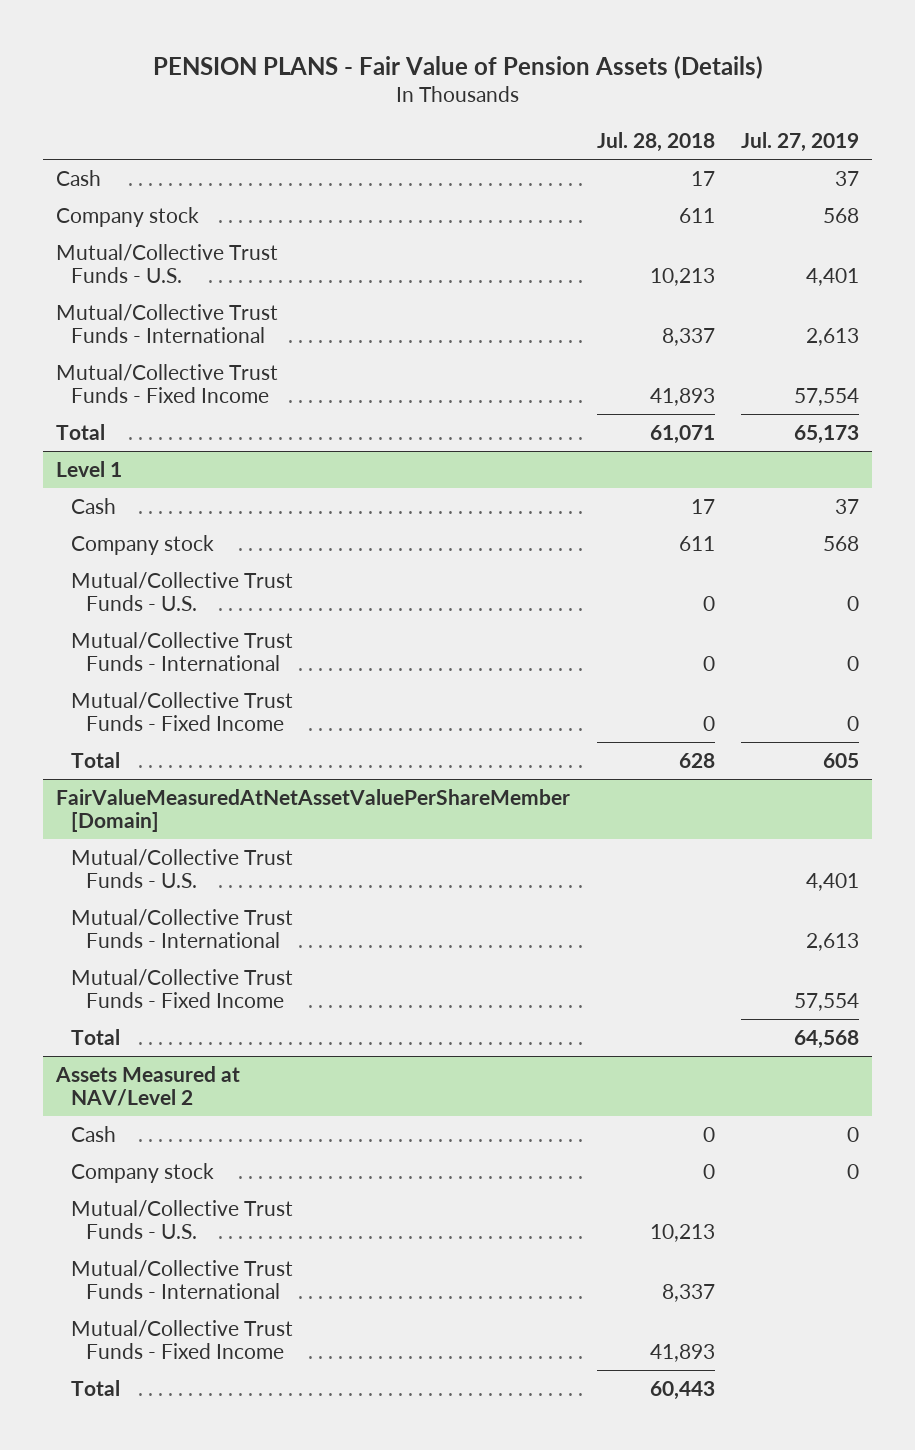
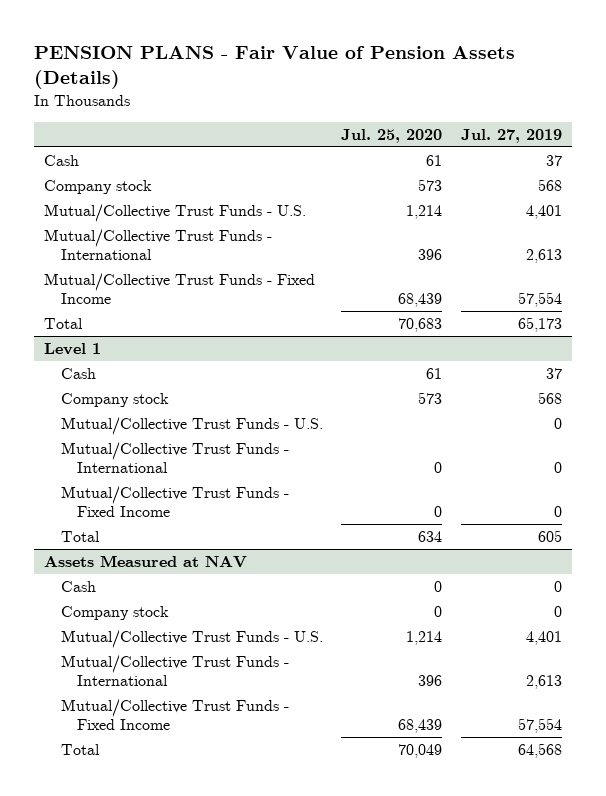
[596,132,715,153] Jul. 28, 2018 -> none
none -> [341,129,443,144] Jul. 25, 2020
[56,788,571,833] FairValueMeasuredAtNetAssetValuePerShareMember [Domain] -> none
none -> [43,554,247,568] Assets Measured at NAV
none -> [60,580,96,592] Cash
none -> [60,605,169,620] Company stock
[55,1065,241,1107] Assets Measured at NAV/Level 2 -> none
[71,1125,117,1142] Cash -> none
[71,1162,215,1183] Company stock -> none
[71,1199,294,1240] Mutual/Collective Trust Funds - U.S. -> none
[71,1259,294,1300] Mutual/Collective Trust Funds - International -> none
[71,1319,294,1360] Mutual/Collective Trust Funds - Fixed Income -> none
[71,1379,121,1396] Total -> none

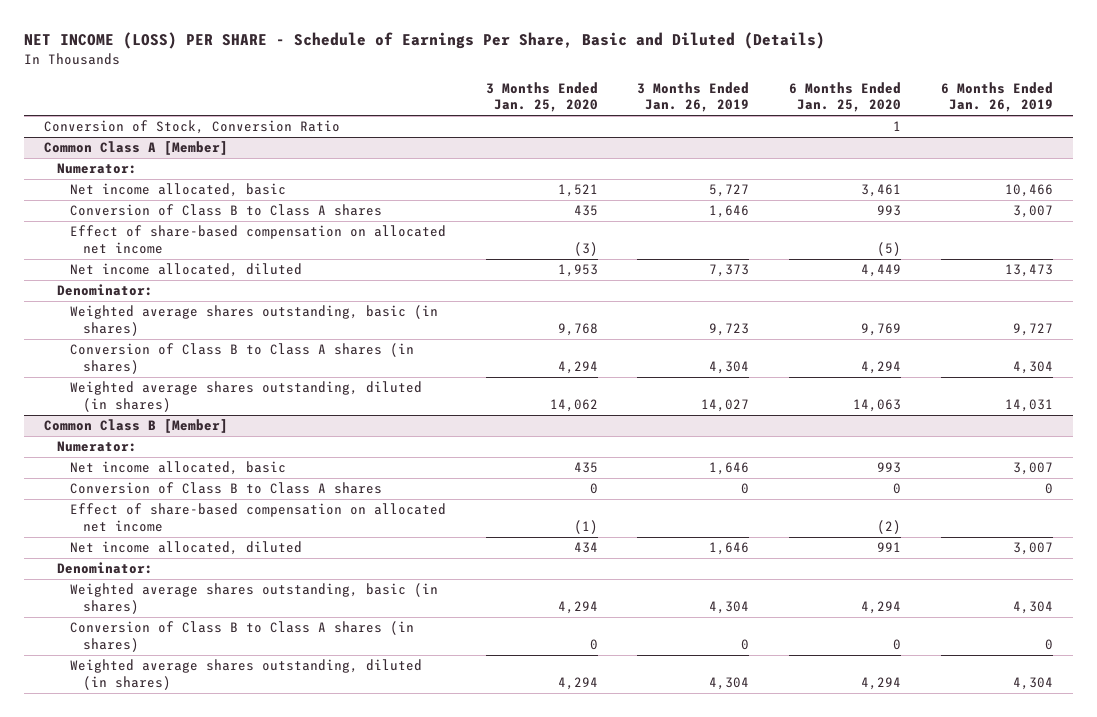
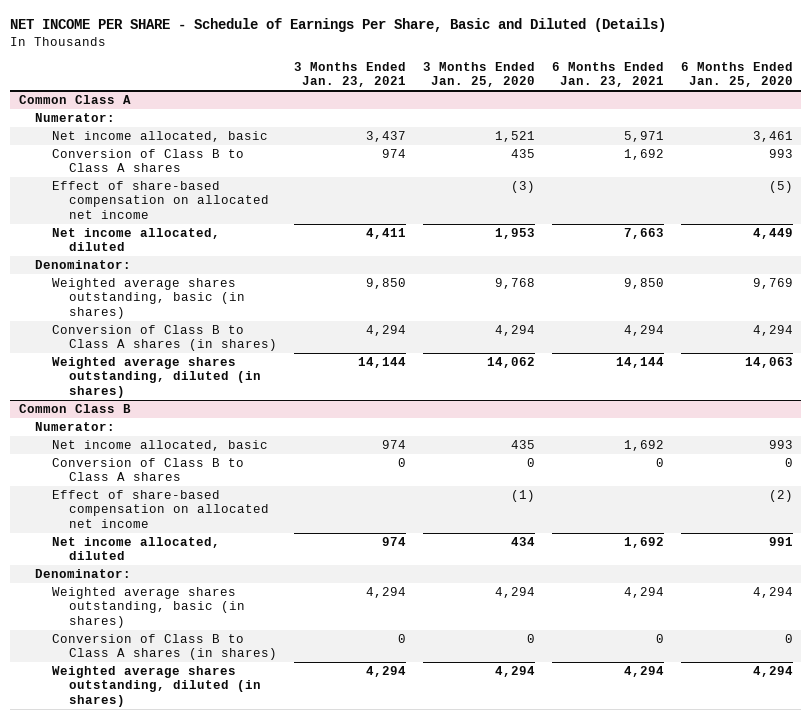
[24,32,826,50] NET INCOME (LOSS) PER SHARE - Schedule of Earnings Per Share, Basic and Diluted (Details) -> [10,18,667,33] NET INCOME PER SHARE - Schedule of Earnings Per Share, Basic and Diluted (Details)
[637,81,750,113] 3 Months Ended Jan. 26, 2019 -> none
[940,81,1053,113] 6 Months Ended Jan. 26, 2019 -> none
none -> [293,62,406,88] 3 Months Ended Jan. 23, 2021
none -> [551,62,664,88] 6 Months Ended Jan. 23, 2021
[43,120,340,135] Conversion of Stock, Conversion Ratio -> none
[43,141,228,156] Common Class A [Member] -> [18,95,131,105] Common Class A
[43,419,228,434] Common Class B [Member] -> [18,404,131,414] Common Class B

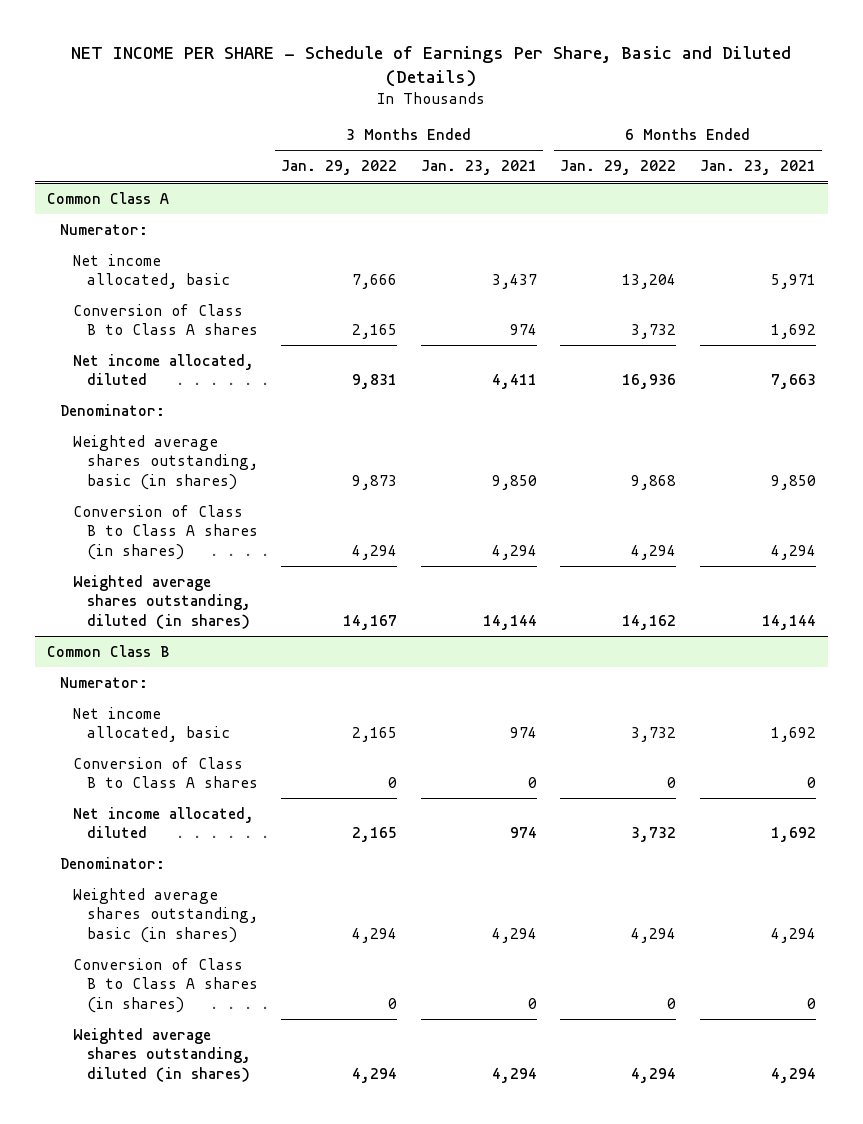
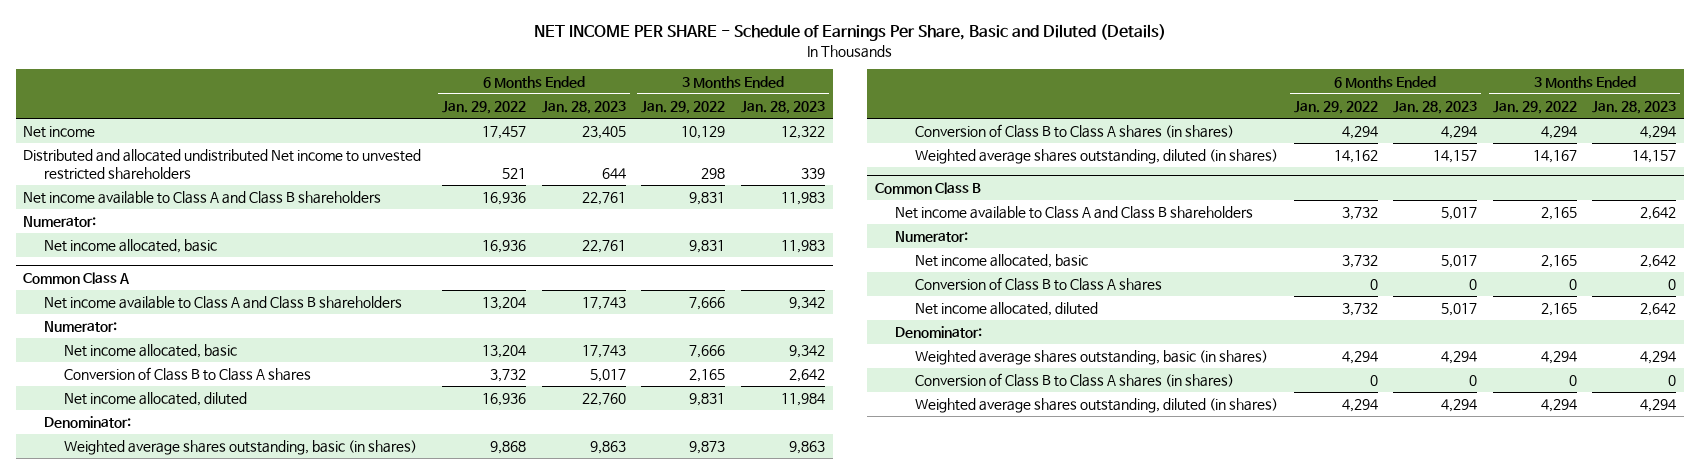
[420,160,537,176] Jan. 23, 2021 -> none
[699,160,816,176] Jan. 23, 2021 -> none
none -> [541,101,626,115] Jan. 28, 2023
none -> [740,101,825,115] Jan. 28, 2023
none -> [23,126,96,139] Net income
none -> [23,149,422,181] Distributed and allocated undistributed Net income to unvested restricted shareholders
none -> [23,191,382,205] Net income available to Class A and Class B shareholders
none -> [23,216,97,228] Numerator:
none -> [43,239,217,254] Net income allocated, basic
none -> [43,296,402,310] Net income available to Class A and Class B shareholders
none -> [895,206,1254,220] Net income available to Class A and Class B shareholders

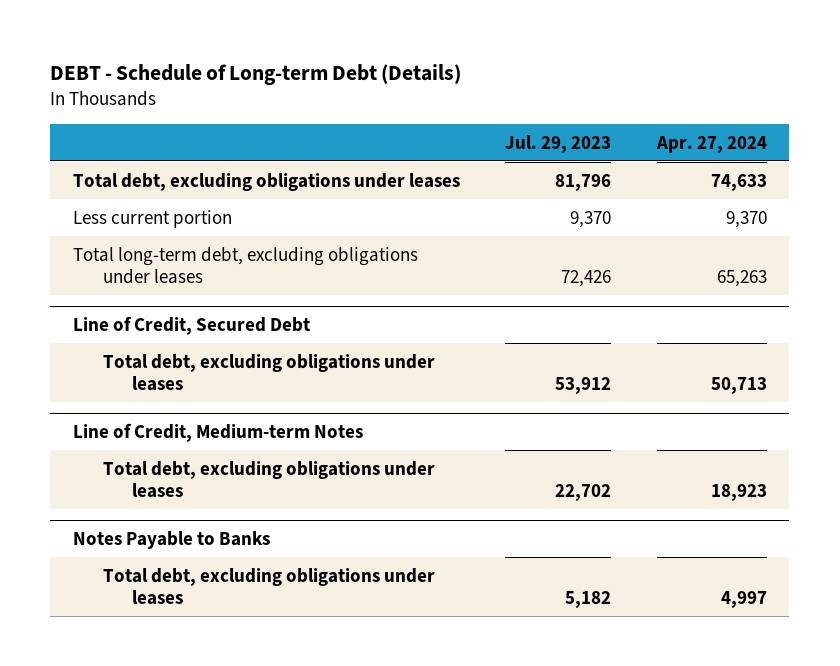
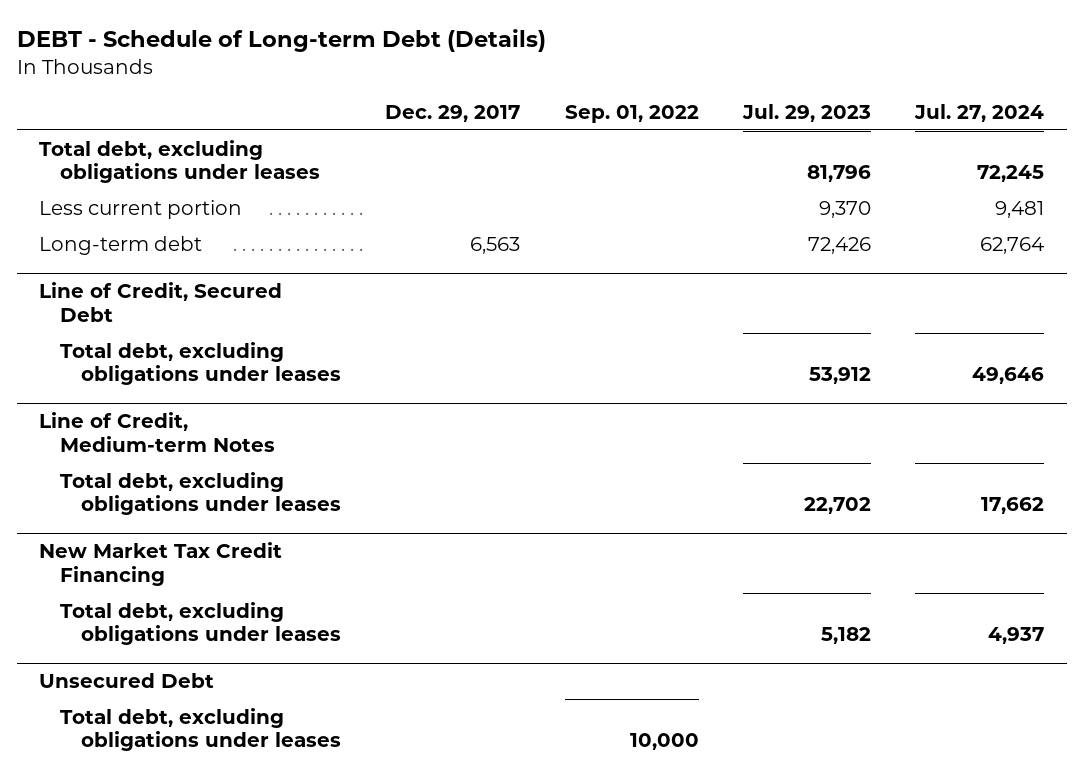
[655,135,767,153] Apr. 27, 2024 -> none
none -> [385,104,521,122] Dec. 29, 2017
none -> [564,104,699,123] Sep. 01, 2022
none -> [914,103,1045,122] Jul. 27, 2024
[73,246,419,285] Total long-term debt, excluding obligations under leases -> [38,235,202,255] Long-term debt
[73,530,271,549] Notes Payable to Banks -> [38,542,282,586] New Market Tax Credit Financing
none -> [38,673,214,689] Unsecured Debt
none -> [59,707,341,751] Total debt, excluding obligations under leases

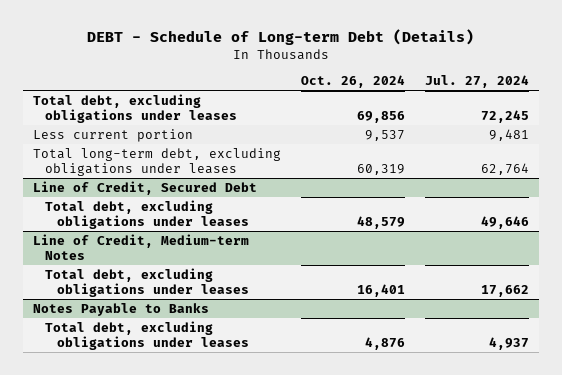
[385,104,521,122] Dec. 29, 2017 -> none
[564,104,699,123] Sep. 01, 2022 -> none
[741,103,871,122] Jul. 29, 2023 -> none
none -> [300,75,405,89] Oct. 26, 2024
[38,235,202,255] Long-term debt -> [32,147,281,177] Total long-term debt, excluding obligations under leases
[38,542,282,586] New Market Tax Credit Financing -> [32,302,209,316] Notes Payable to Banks
[38,673,214,689] Unsecured Debt -> none
[59,707,341,751] Total debt, excluding obligations under leases -> none

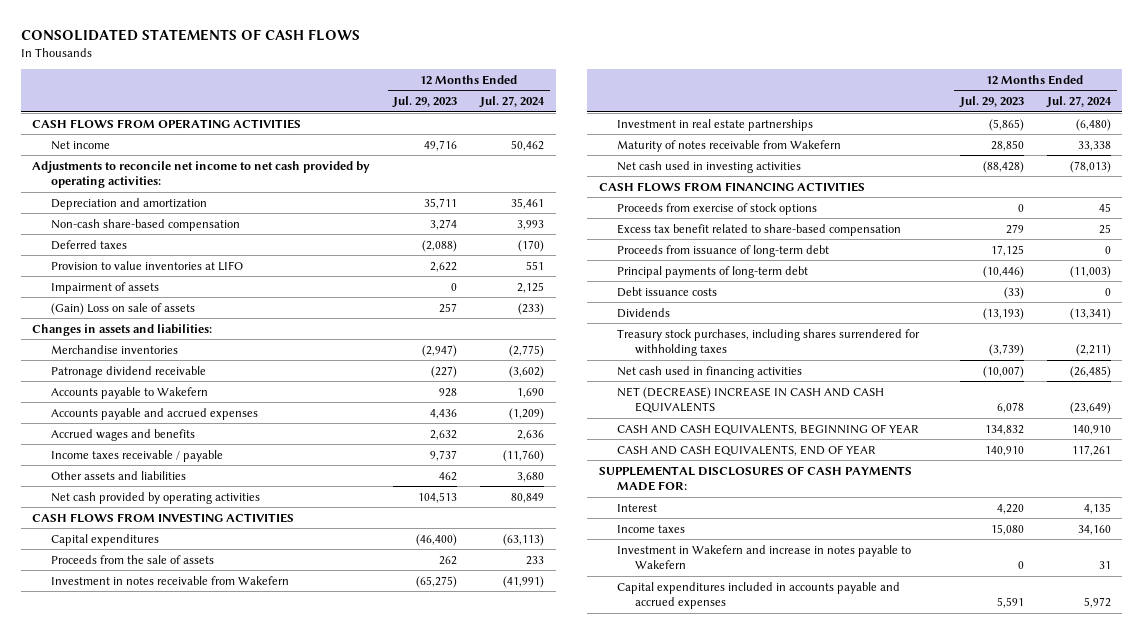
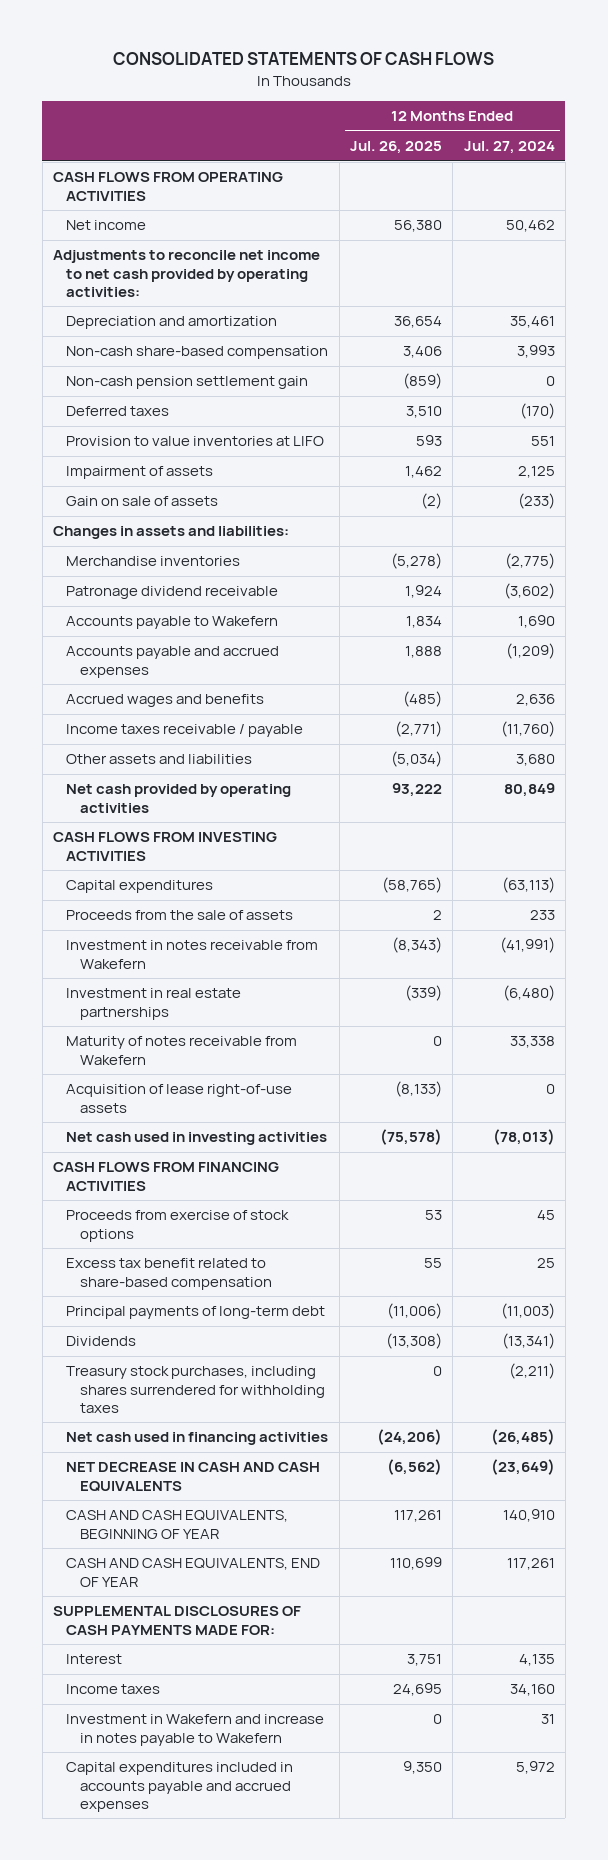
[392,96,458,109] Jul. 29, 2023 -> none
none -> [349,141,442,155] Jul. 26, 2025
none -> [66,376,309,390] Non-cash pension settlement gain
[50,302,195,315] (Gain) Loss on sale of assets -> [66,496,219,507] Gain on sale of assets
none -> [66,1084,293,1113] Acquisition of lease right-of-use assets
[616,244,829,257] Proceeds from issuance of long-term debt -> none
[616,286,717,297] Debt issuance costs -> none
[616,386,884,414] NET (DECREASE) INCREASE IN CASH AND CASH EQUIVALENTS -> [66,1462,321,1492] NET DECREASE IN CASH AND CASH EQUIVALENTS

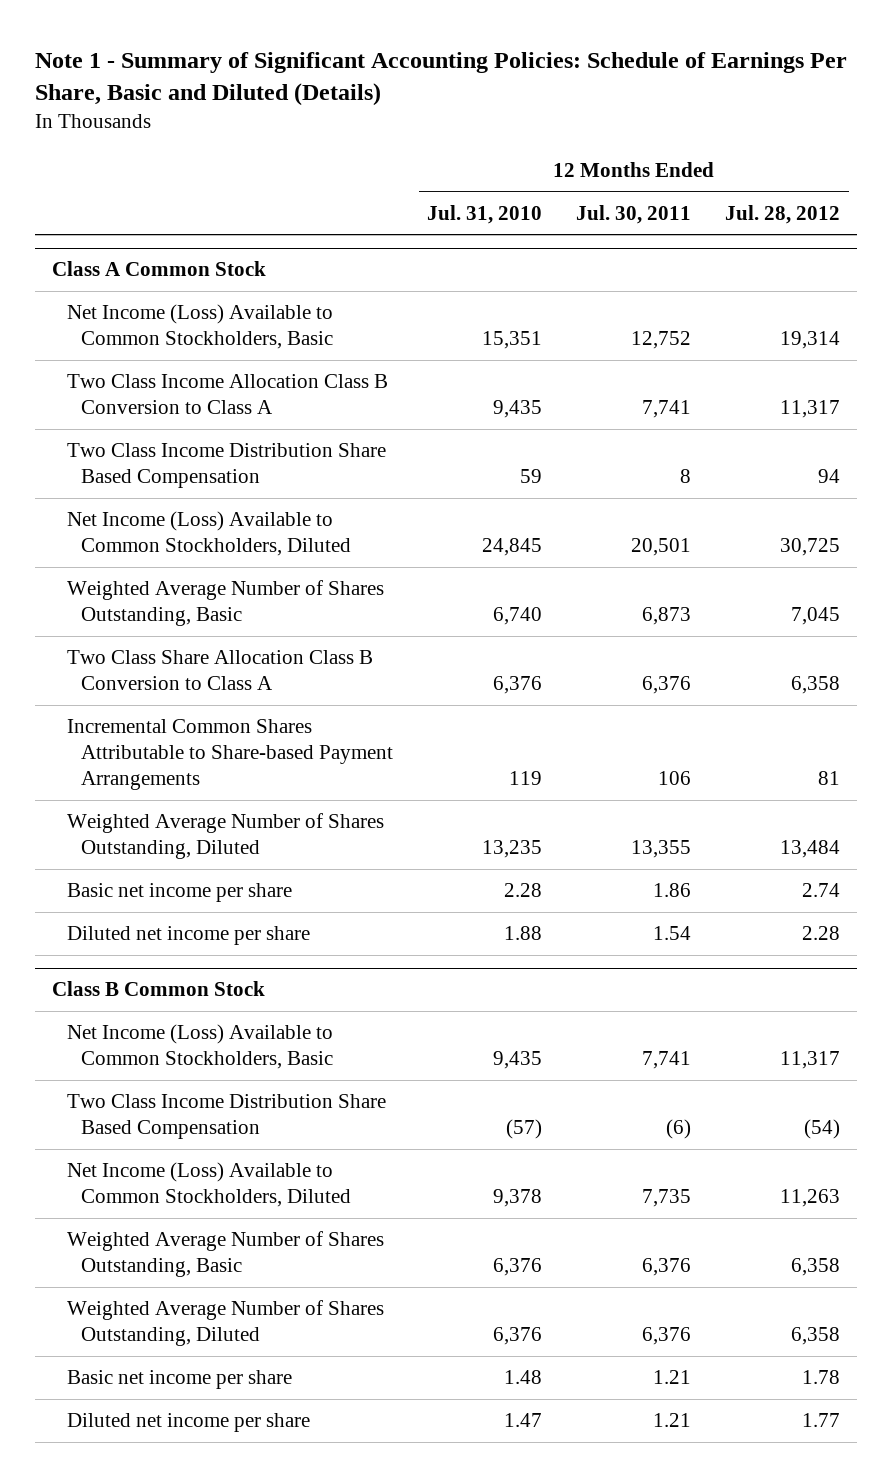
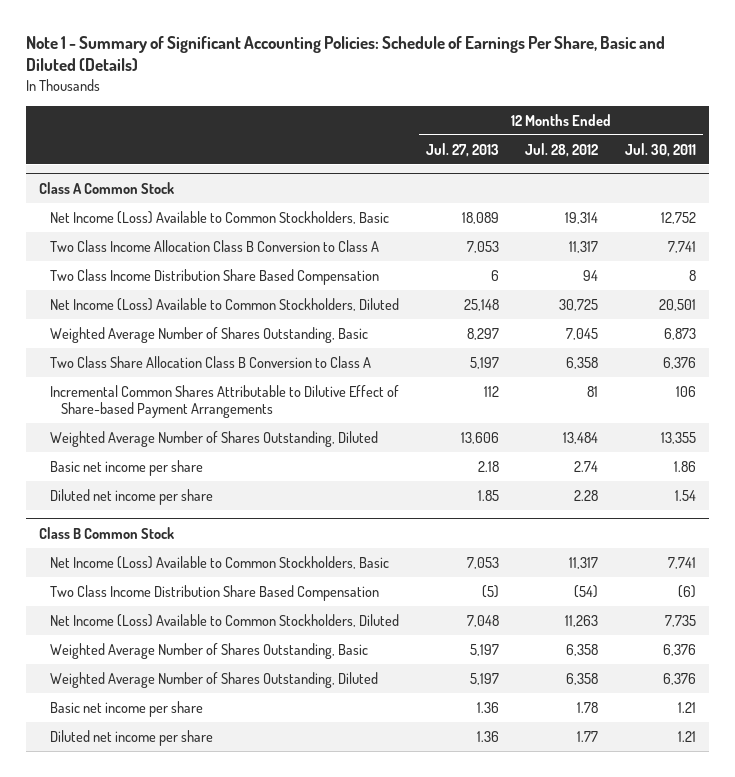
[427,204,543,224] Jul. 31, 2010 -> none
none -> [425,142,499,157] Jul. 27, 2013
[66,719,394,791] Incremental Common Shares Attributable to Share-based Payment Arrangements -> [49,384,399,419] Incremental Common Shares Attributable to Dilutive Effect of Share-based Payment Arrangements

